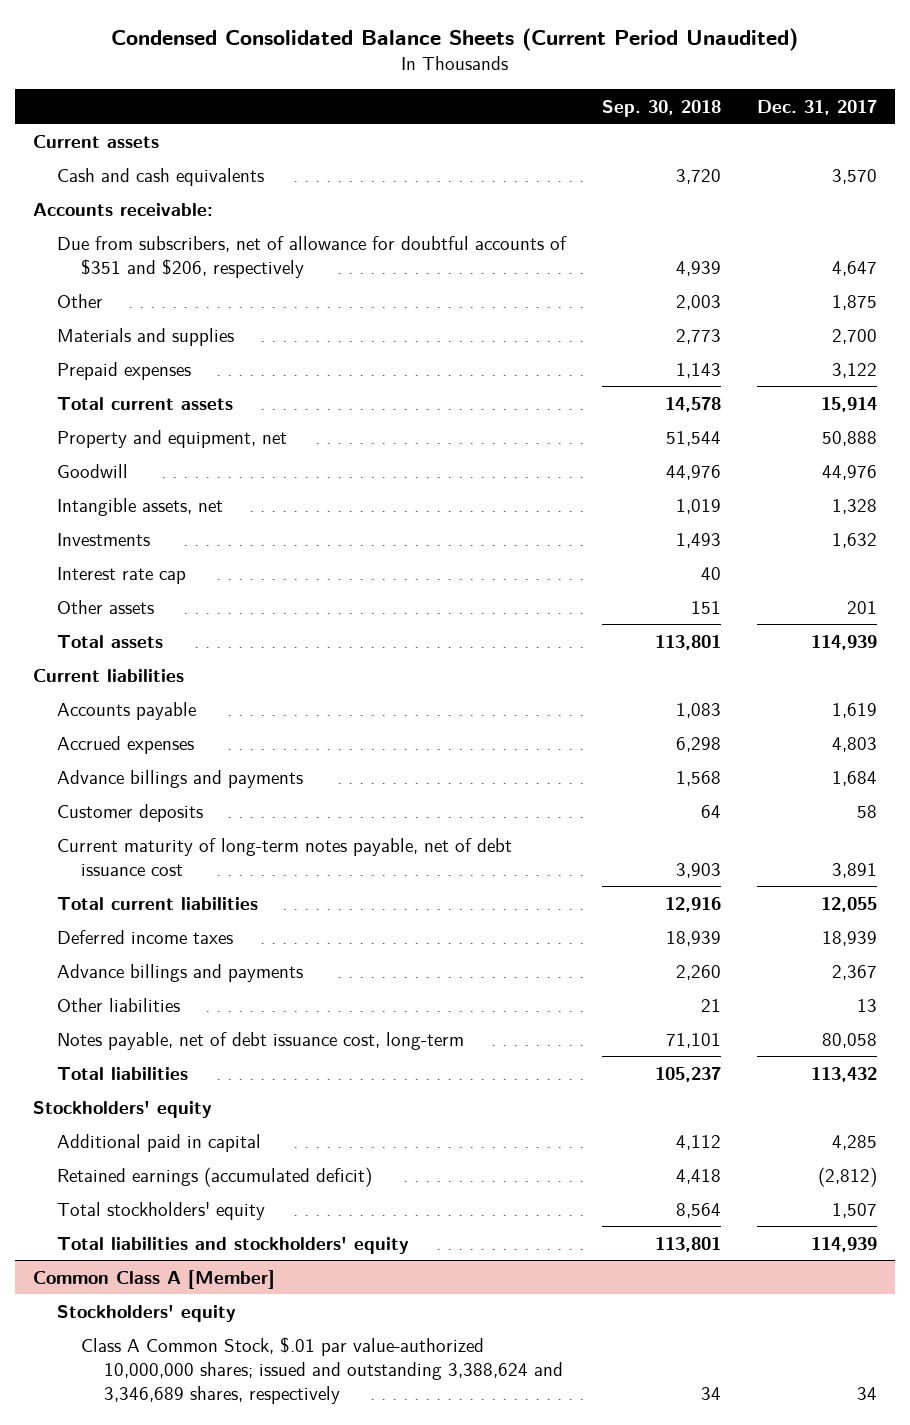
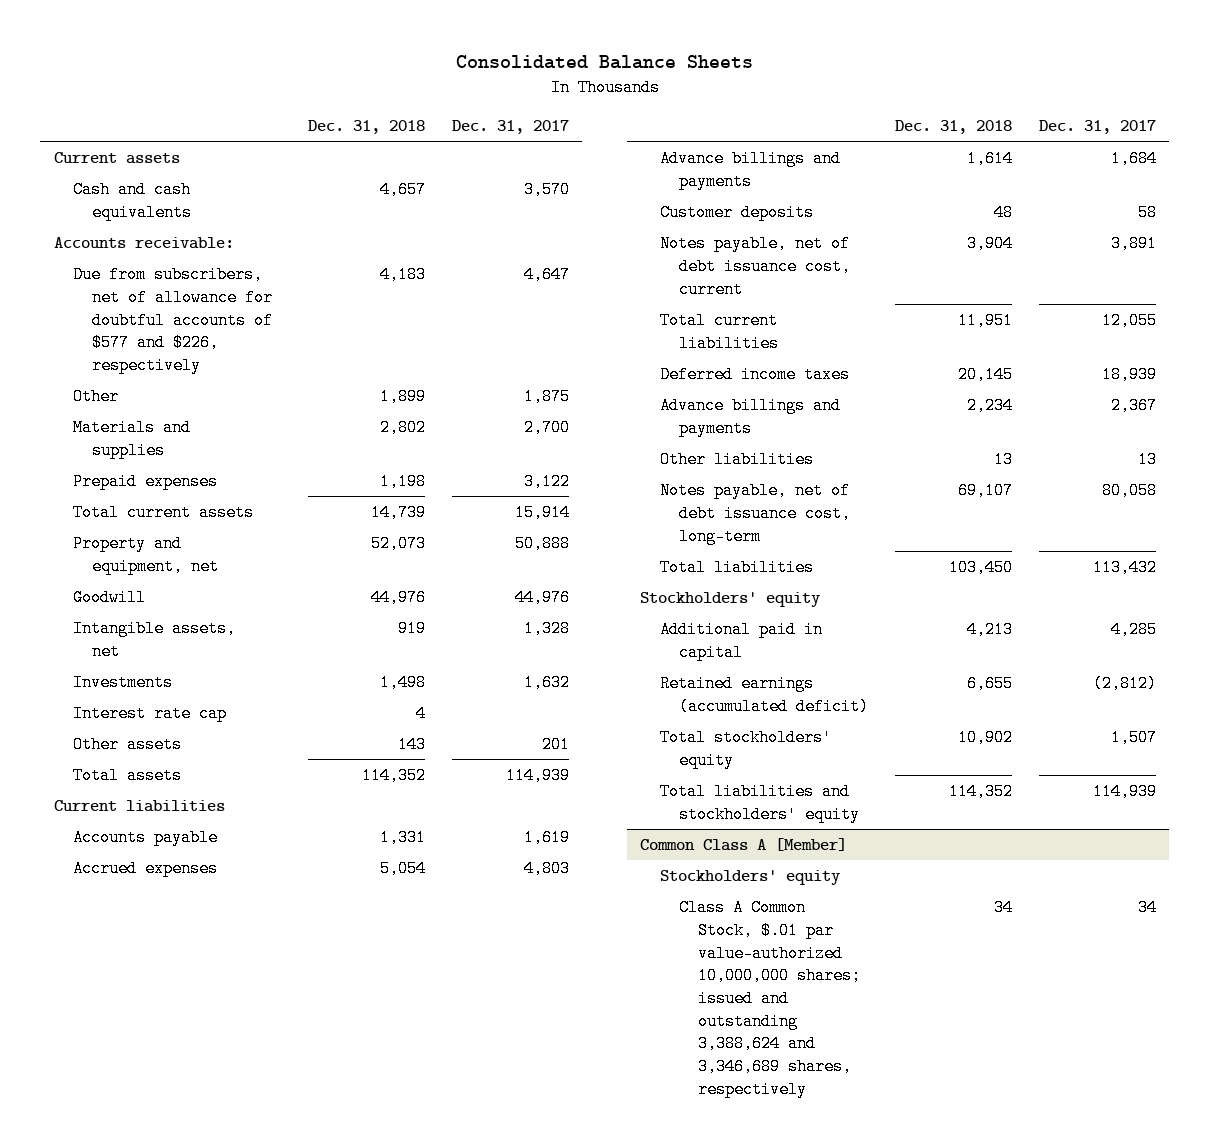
[111,27,799,51] Condensed Consolidated Balance Sheets (Current Period Unaudited) -> [455,54,753,69] Consolidated Balance Sheets
[602,99,722,117] Sep. 30, 2018 -> none
none -> [308,119,426,134] Dec. 31, 2018
[56,235,567,278] Due from subscribers, net of allowance for doubtful accounts of $351 and $206, respectively -> [72,266,274,374] Due from subscribers, net of allowance for doubtful accounts of $577 and $226, respectively
[56,837,512,876] Current maturity of long-term notes payable, net of debt issuance cost -> [659,235,851,298] Notes payable, net of debt issuance cost, current

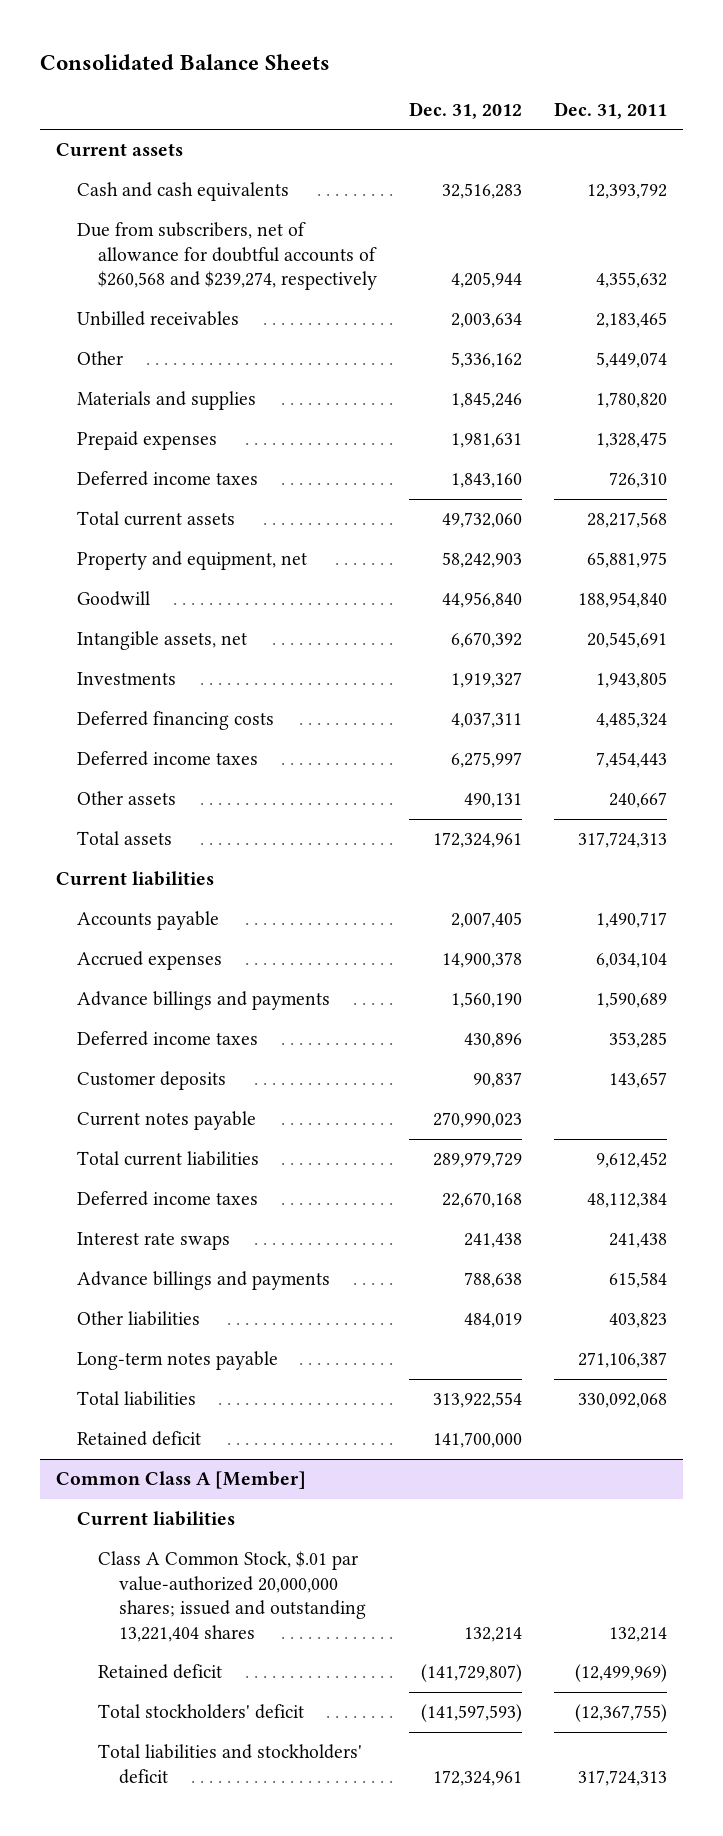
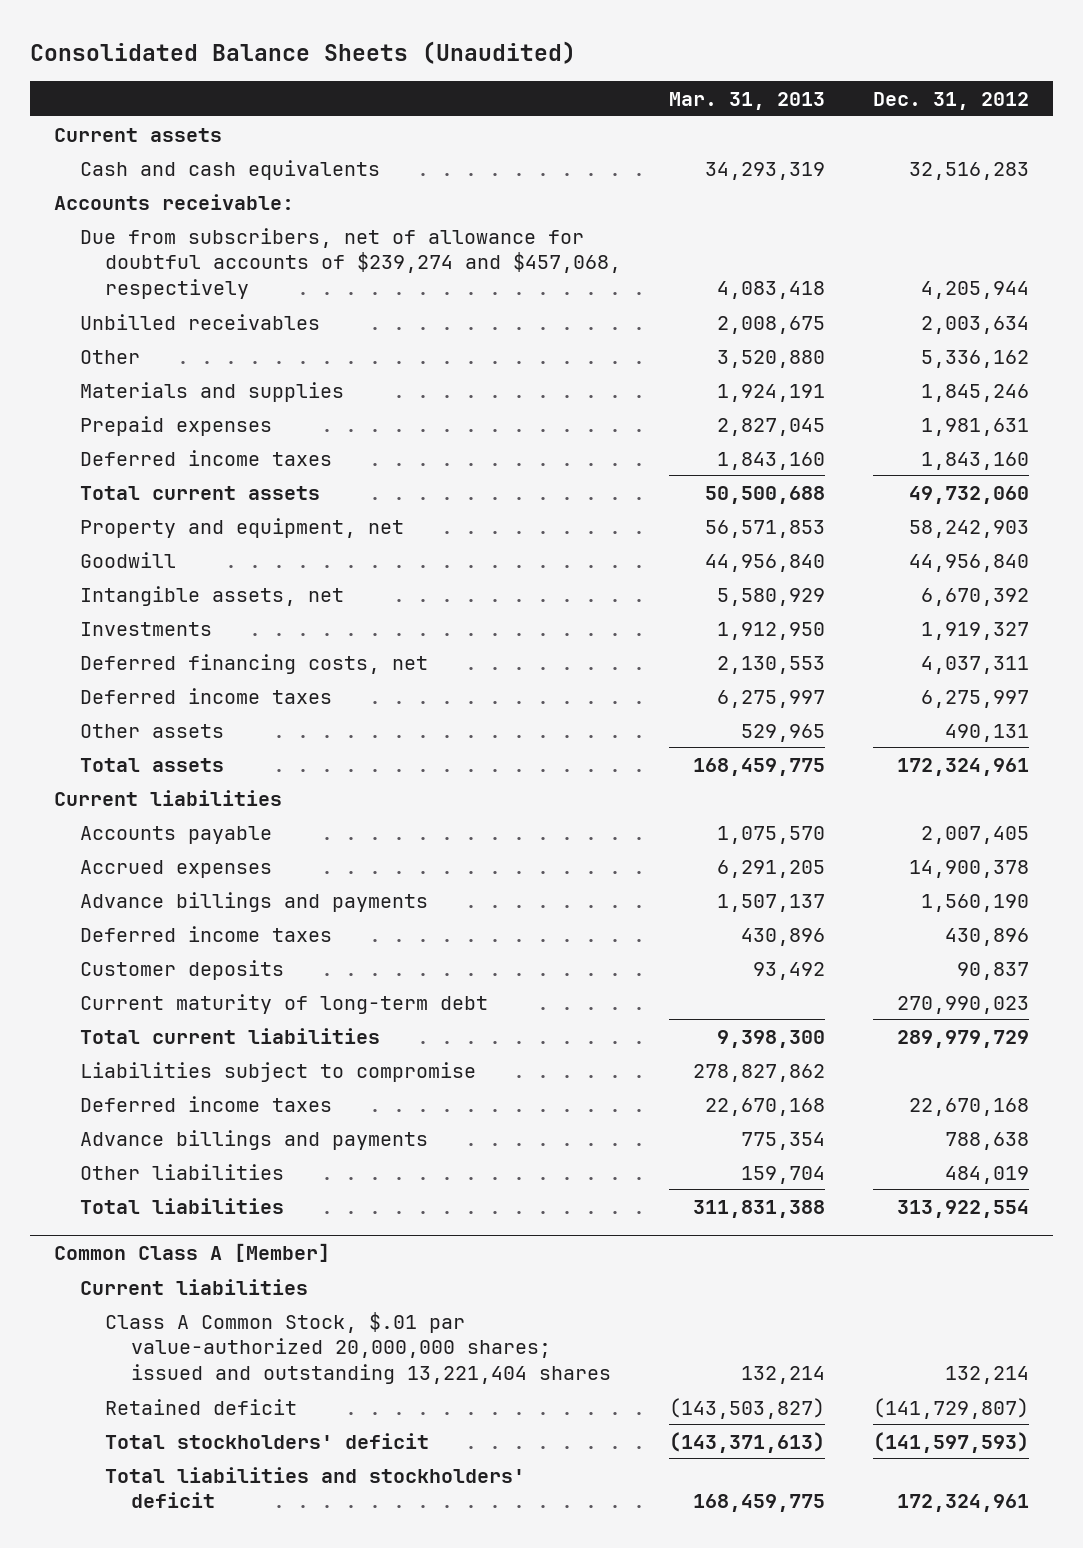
[39,54,330,71] Consolidated Balance Sheets -> [30,41,577,65] Consolidated Balance Sheets (Unaudited)
[554,101,668,119] Dec. 31, 2011 -> none
none -> [669,91,826,110] Mar. 31, 2013
none -> [54,193,295,210] Accounts receivable:
[76,222,378,291] Due from subscribers, net of allowance for doubtful accounts of $260,568 and $239,274, respectively -> [79,227,622,300] Due from subscribers, net of allowance for doubtful accounts of $239,274 and $457,068, respectively
[76,711,274,731] Deferred financing costs -> [79,653,428,674] Deferred financing costs, net
[76,1111,256,1131] Current notes payable -> [79,993,488,1014] Current maturity of long-term debt
none -> [79,1061,476,1082] Liabilities subject to compromise
[76,1232,230,1251] Interest rate swaps -> none
[76,1351,278,1371] Long-term notes payable -> none
[76,1431,201,1447] Retained deficit -> none

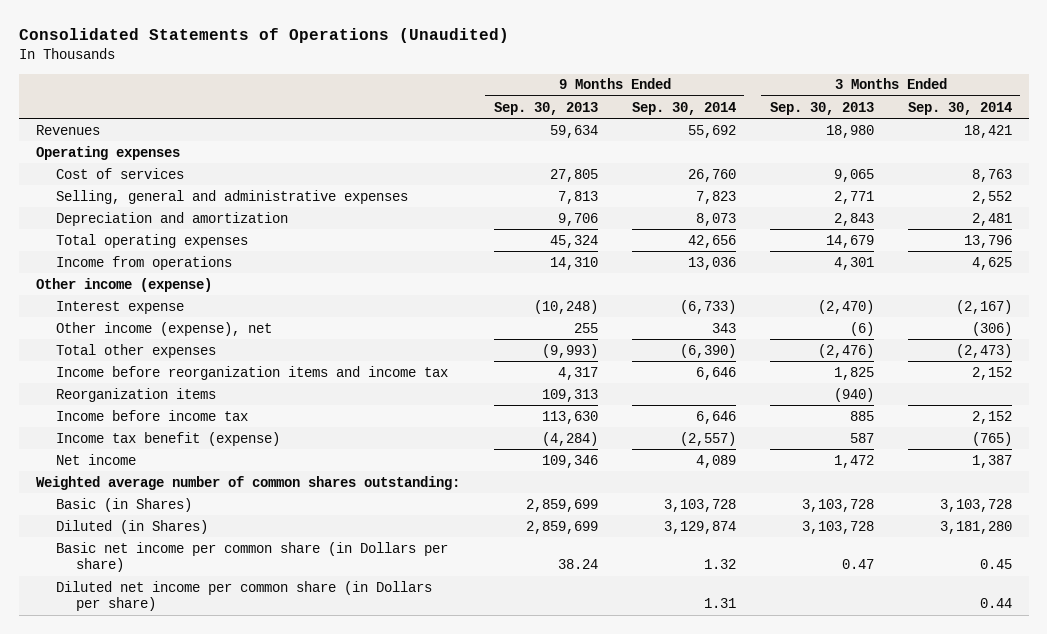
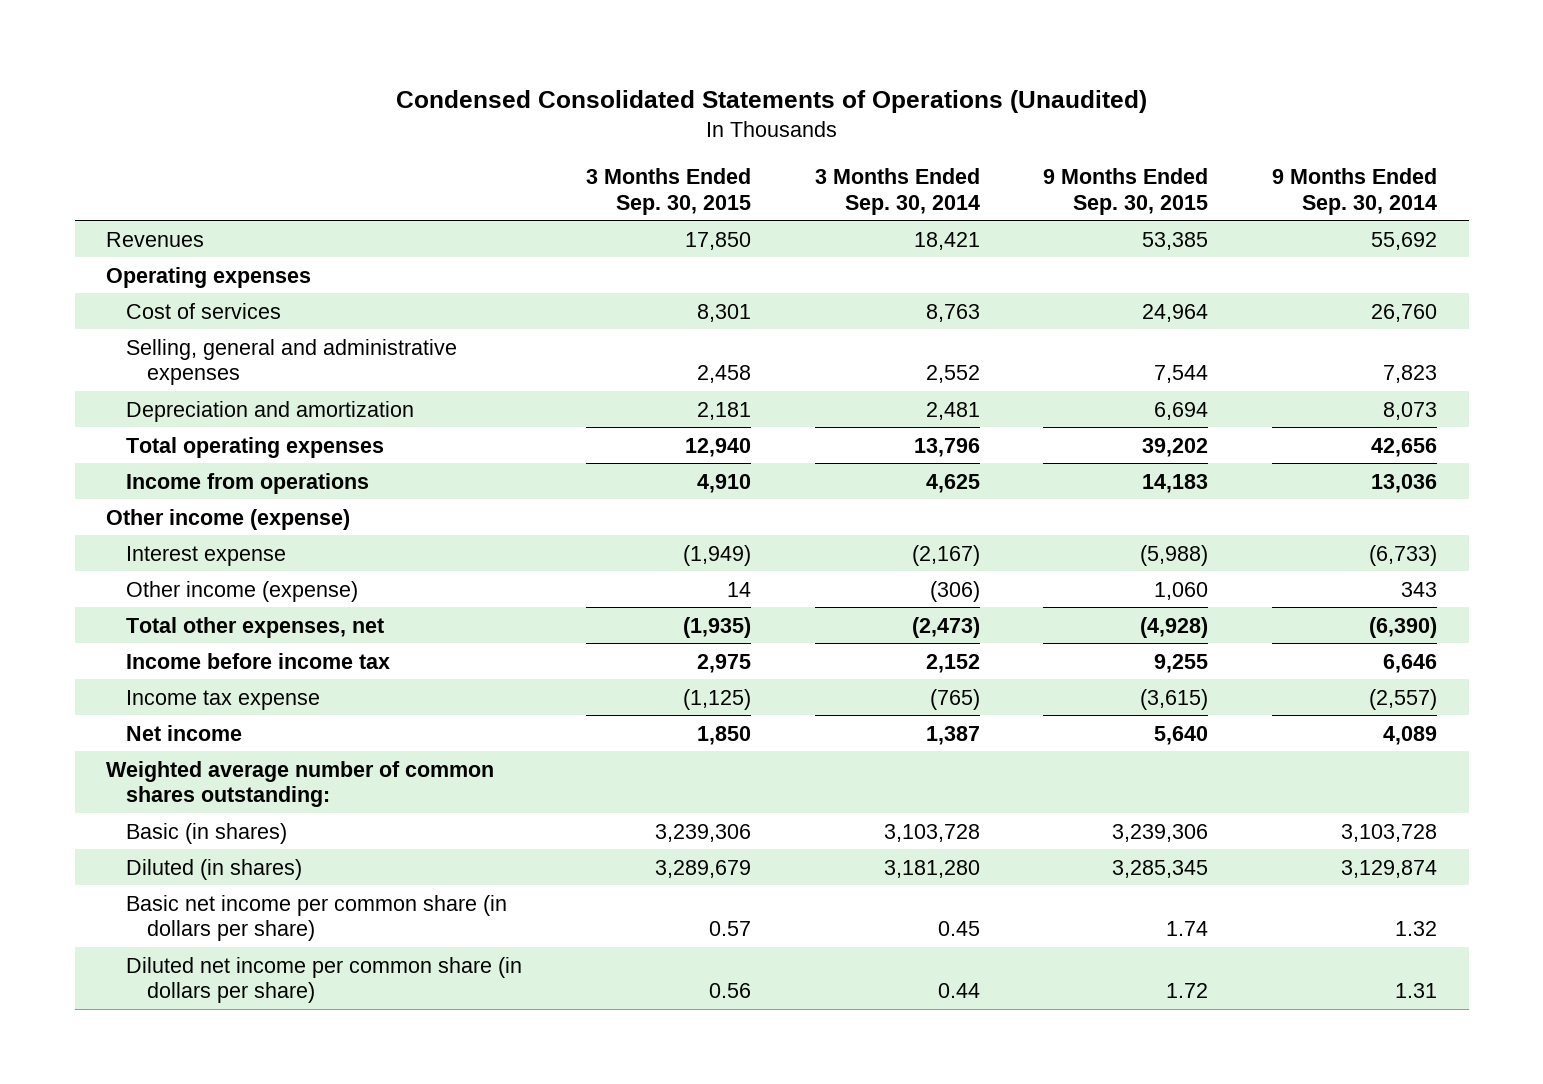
[18,28,509,44] Consolidated Statements of Operations (Unaudited) -> [395,89,1147,113] Condensed Consolidated Statements of Operations (Unaudited)
[493,101,598,115] Sep. 30, 2013 -> none
[769,101,874,115] Sep. 30, 2013 -> none
none -> [586,167,752,215] 3 Months Ended Sep. 30, 2015
none -> [1043,167,1209,215] 9 Months Ended Sep. 30, 2015
[55,365,448,380] Income before reorganization items and income tax -> none
[55,387,216,402] Reorganization items -> none
[55,321,272,336] Other income (expense), net -> [126,580,359,602] Other income (expense)
[55,343,216,358] Total other expenses -> [126,616,385,638] Total other expenses, net
[55,431,280,446] Income tax benefit (expense) -> [126,689,321,710] Income tax expense
[55,497,192,512] Basic (in Shares) -> [126,822,288,844] Basic (in shares)
[55,519,208,534] Diluted (in Shares) -> [126,858,303,880] Diluted (in shares)
[55,541,448,573] Basic net income per common share (in Dollars per share) -> [126,894,508,942] Basic net income per common share (in dollars per share)
[55,580,432,612] Diluted net income per common share (in Dollars per share) -> [126,956,523,1004] Diluted net income per common share (in dollars per share)

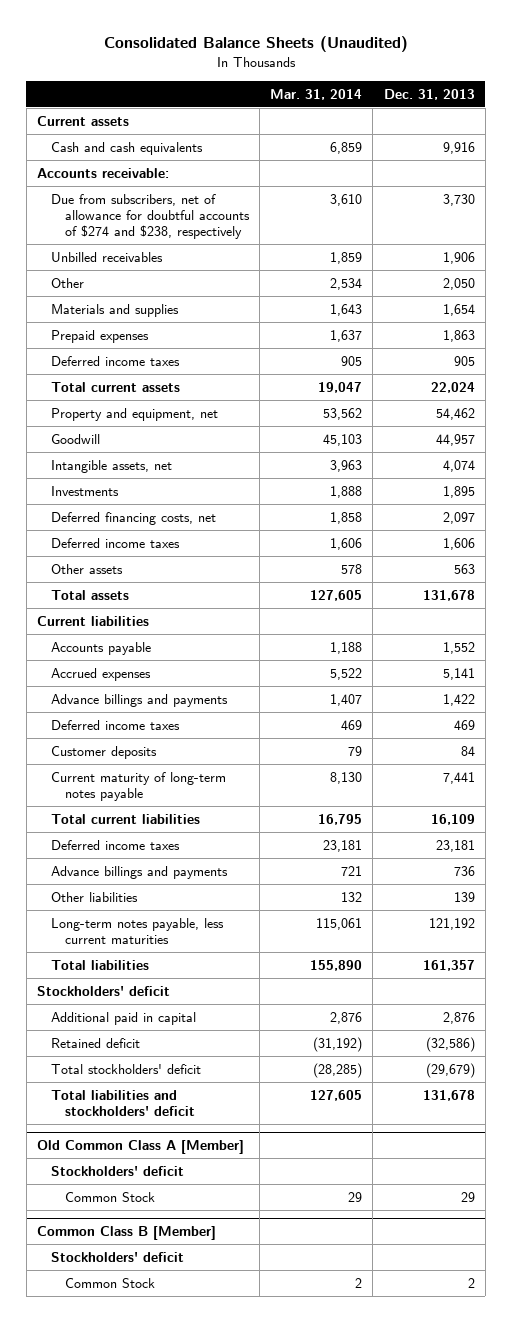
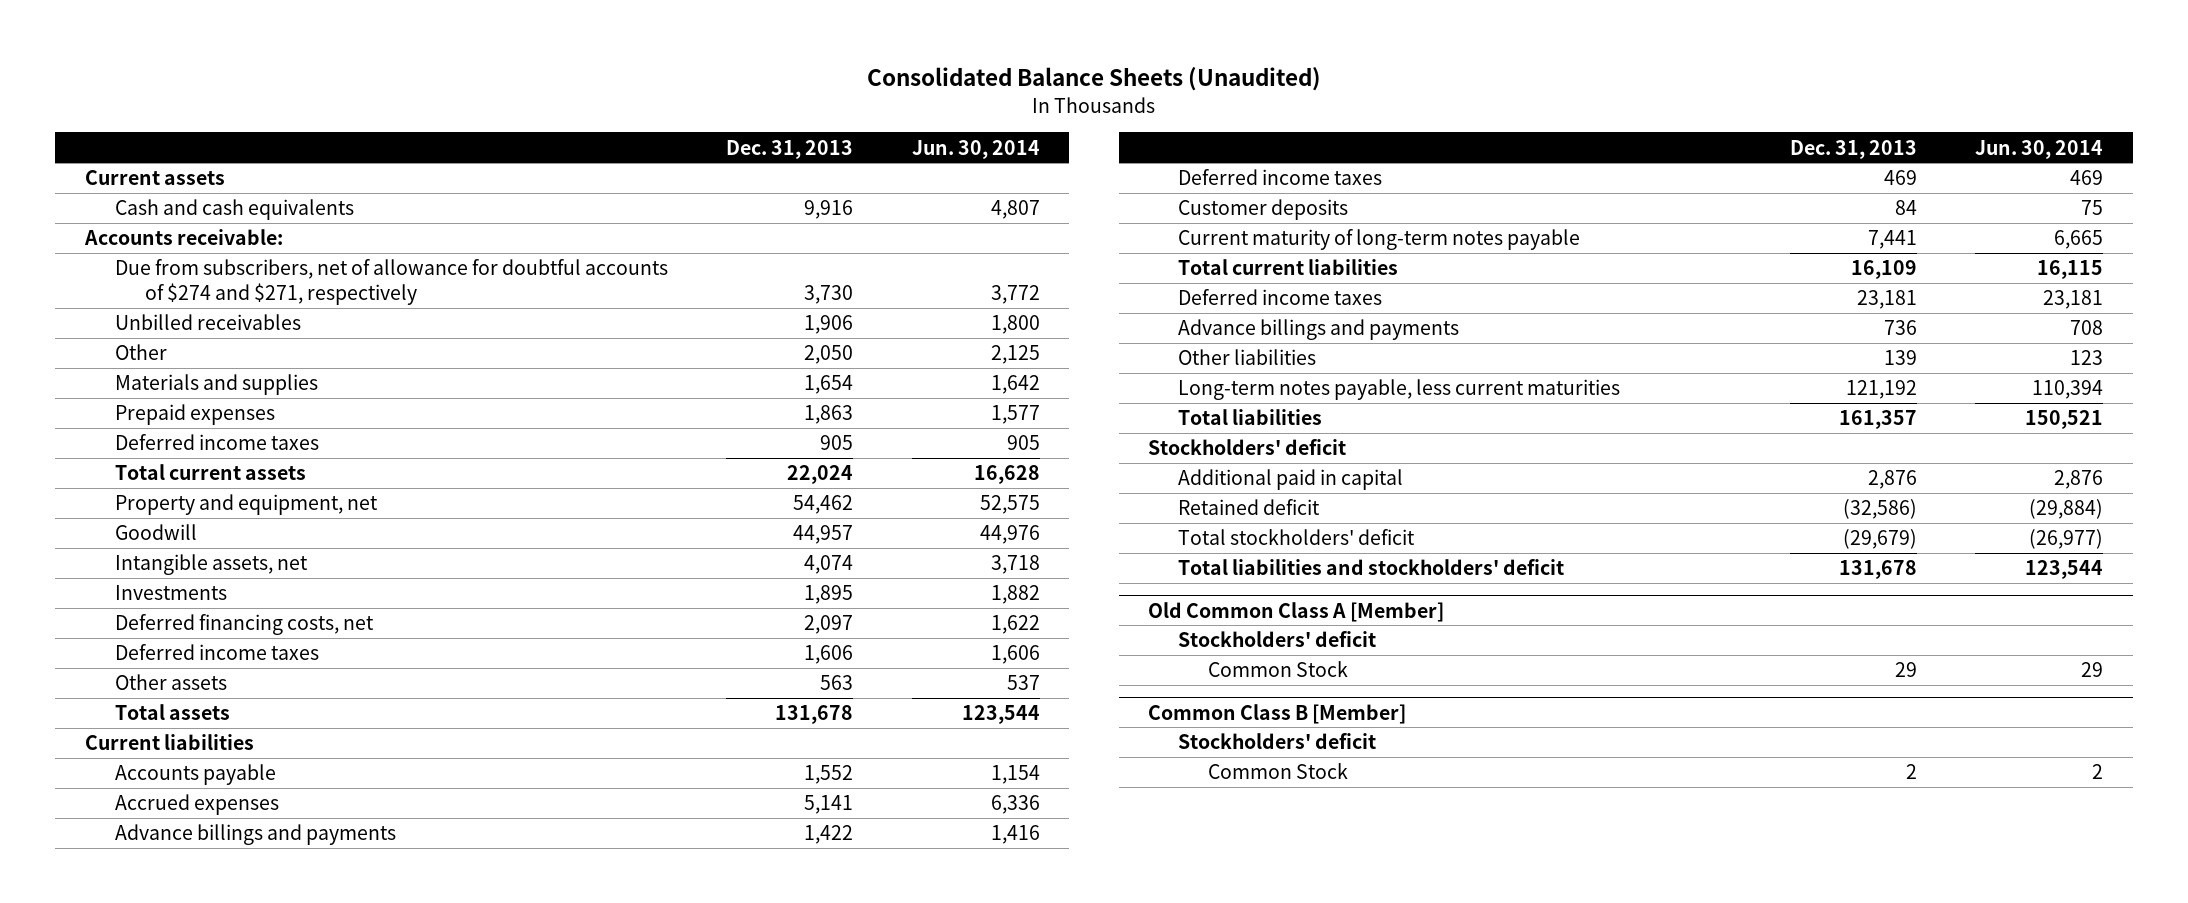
[270,88,363,100] Mar. 31, 2014 -> none
none -> [912,139,1041,159] Jun. 30, 2014
[50,193,250,240] Due from subscribers, net of allowance for doubtful accounts of $274 and $238, respectively -> [114,259,668,306] Due from subscribers, net of allowance for doubtful accounts of $274 and $271, respectively

